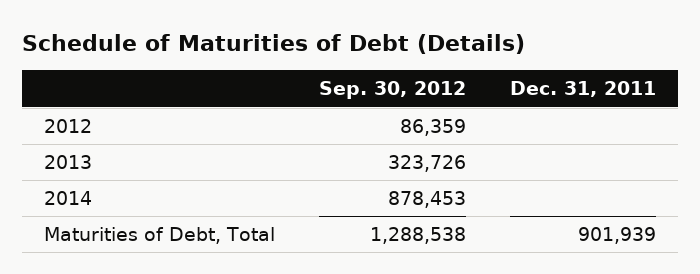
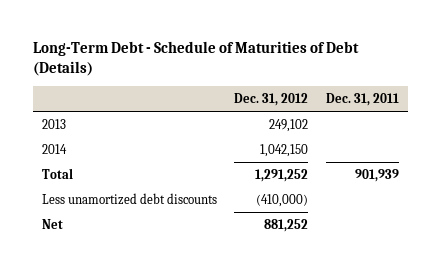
[21,34,525,55] Schedule of Maturities of Debt (Details) -> [32,40,359,77] Long-Term Debt - Schedule of Maturities of Debt (Details)
[318,81,466,100] Sep. 30, 2012 -> none
none -> [234,93,309,107] Dec. 31, 2012
[43,119,92,134] 2012 -> none
[43,227,275,245] Maturities of Debt, Total -> [41,168,73,180] Total
none -> [41,193,217,206] Less unamortized debt discounts
none -> [41,219,63,230] Net

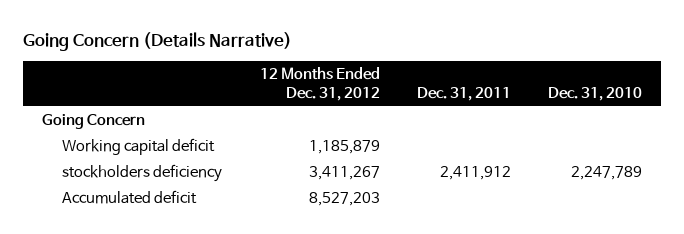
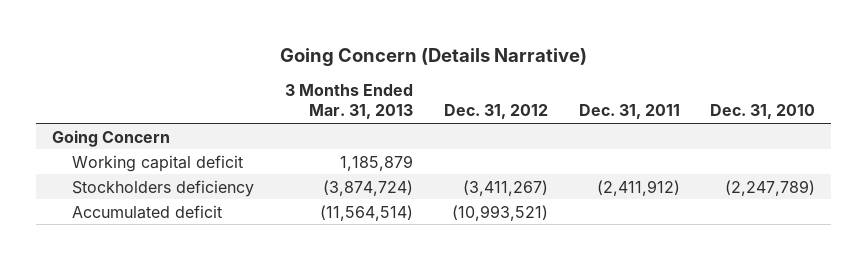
[259,67,380,101] 12 Months Ended Dec. 31, 2012 -> none
none -> [284,84,413,120] 3 Months Ended Mar. 31, 2013
none -> [443,104,548,120] Dec. 31, 2012
[62,164,223,183] stockholders deficiency -> [72,179,255,197] Stockholders deficiency
[439,166,511,181] 2,411,912 -> [596,179,680,196] (2,411,912)
[571,166,643,181] 2,247,789 -> [725,179,816,196] (2,247,789)

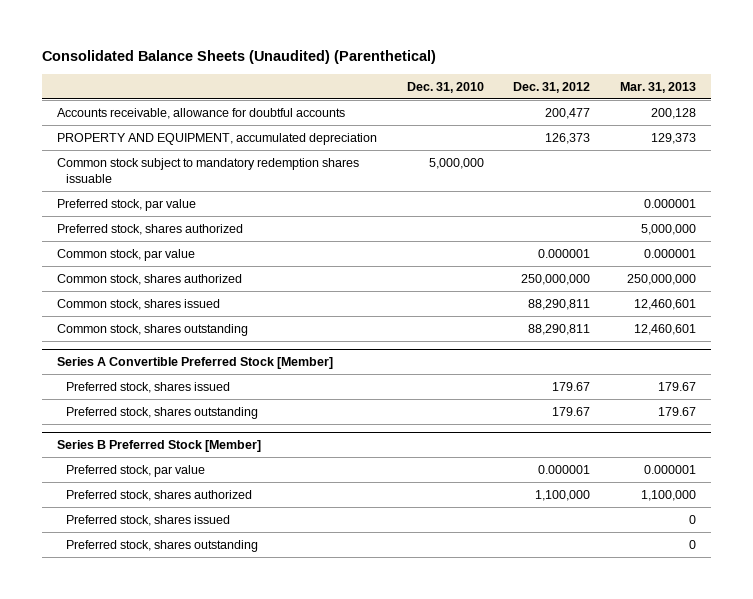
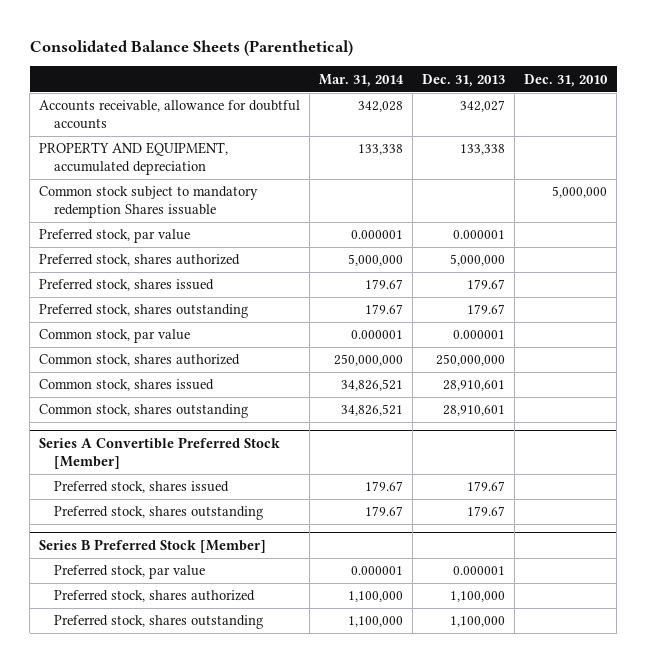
[41,50,436,65] Consolidated Balance Sheets (Unaudited) (Parenthetical) -> [29,40,353,57] Consolidated Balance Sheets (Parenthetical)
[513,81,591,93] Dec. 31, 2012 -> none
[620,81,697,93] Mar. 31, 2013 -> none
none -> [319,73,405,87] Mar. 31, 2014
none -> [422,73,506,87] Dec. 31, 2013
[56,157,359,184] Common stock subject to mandatory redemption shares issuable -> [39,186,259,219] Common stock subject to mandatory redemption Shares issuable
none -> [39,279,215,292] Preferred stock, shares issued
none -> [39,304,249,319] Preferred stock, shares outstanding
[65,514,230,526] Preferred stock, shares issued -> none

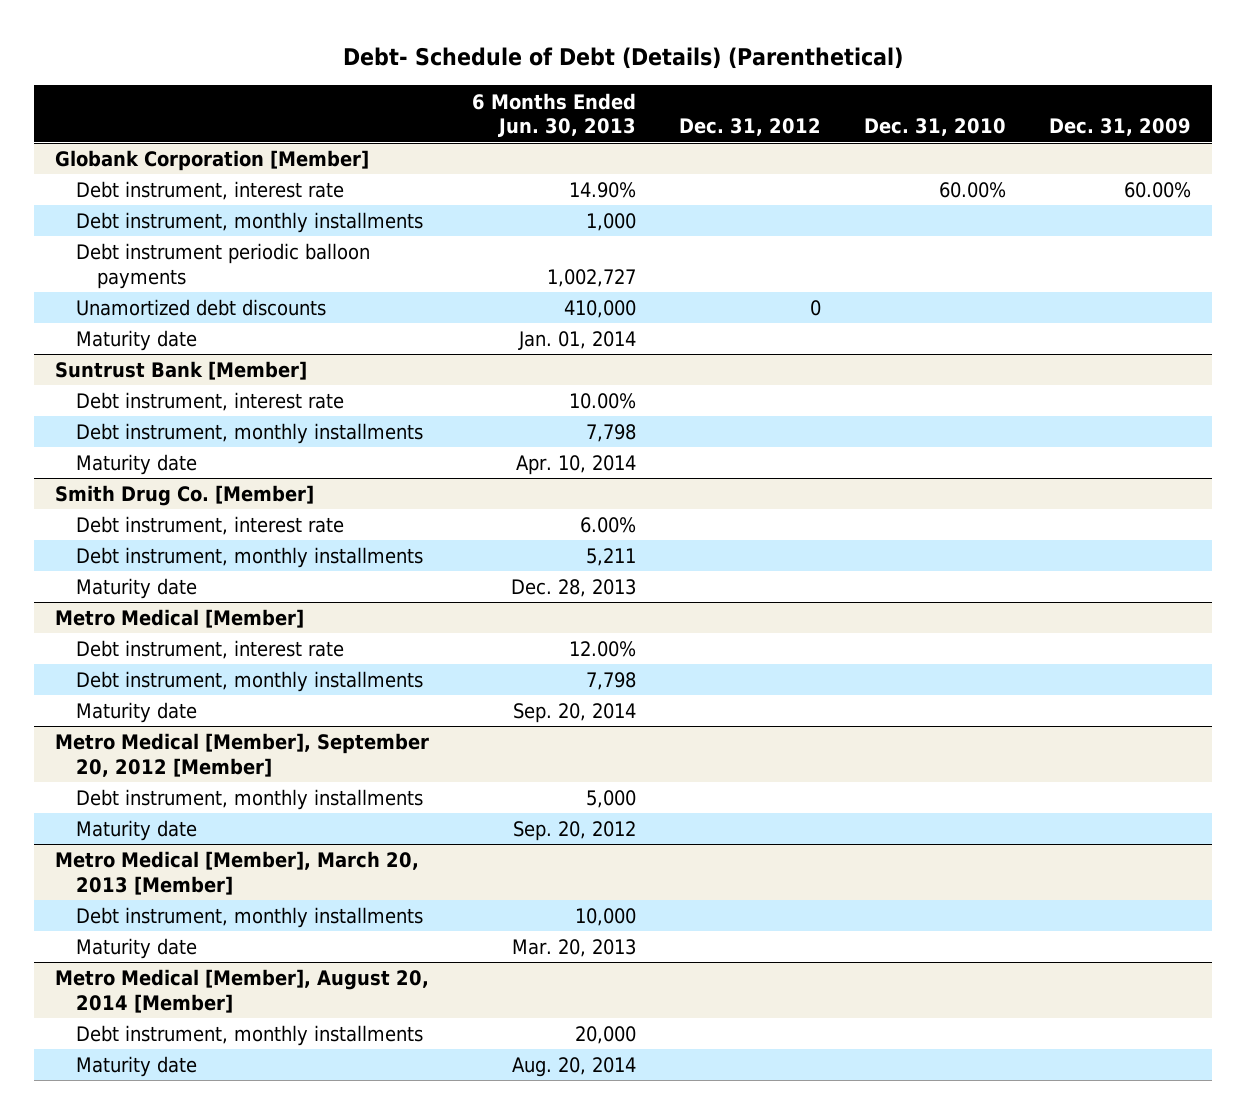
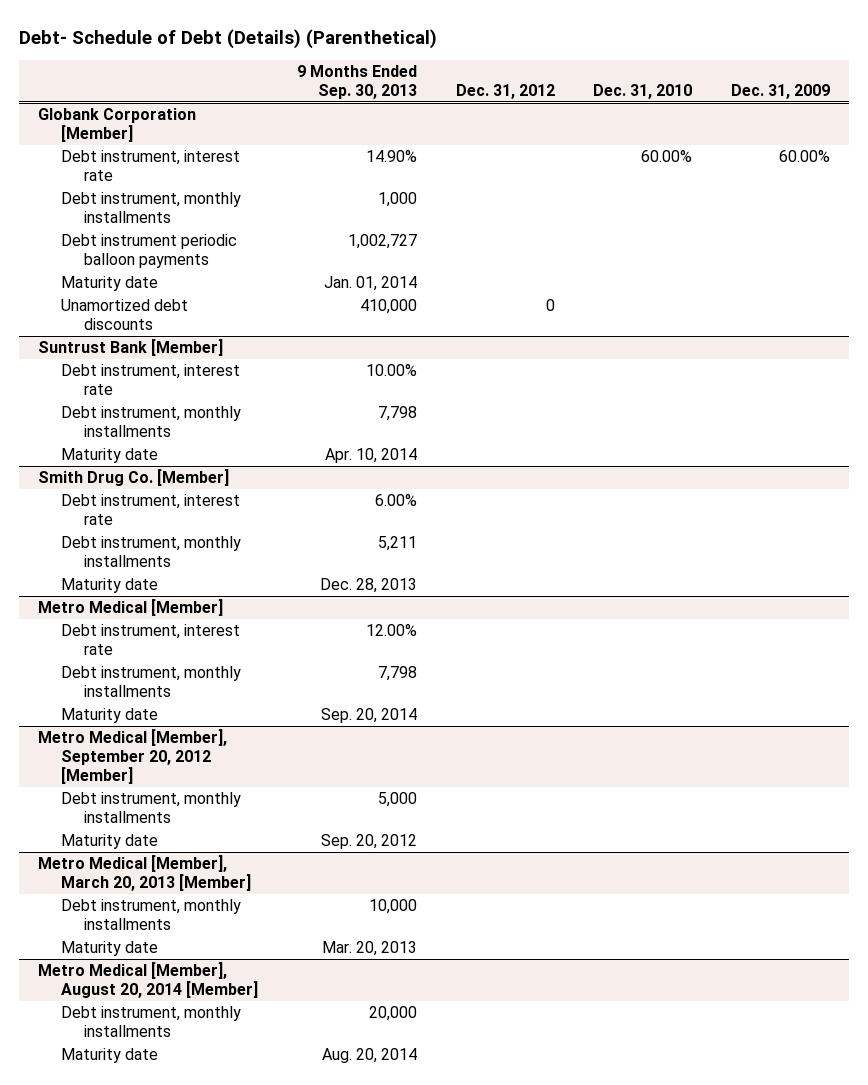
[472,92,637,138] 6 Months Ended Jun. 30, 2013 -> none
none -> [296,65,417,100] 9 Months Ended Sep. 30, 2013
[76,299,327,317] Unamortized debt discounts -> [61,299,189,331] Unamortized debt discounts

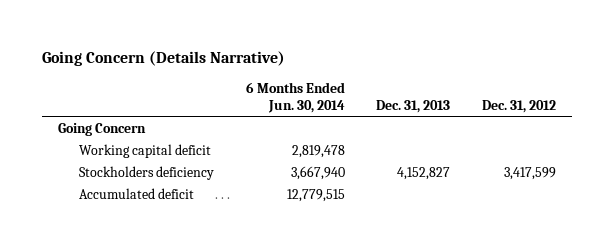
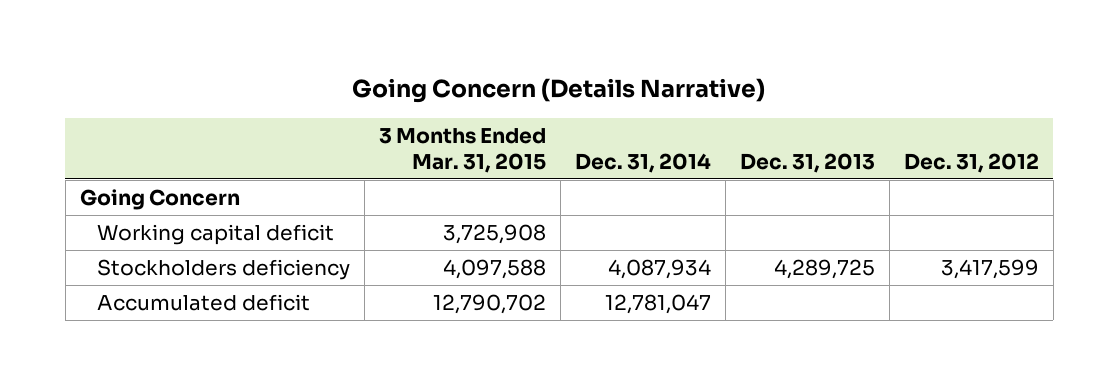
[245,82,345,114] 6 Months Ended Jun. 30, 2014 -> none
none -> [379,127,547,173] 3 Months Ended Mar. 31, 2015
none -> [575,152,712,173] Dec. 31, 2014
[397,166,451,180] 4,152,827 -> [773,259,875,280] 4,289,725

